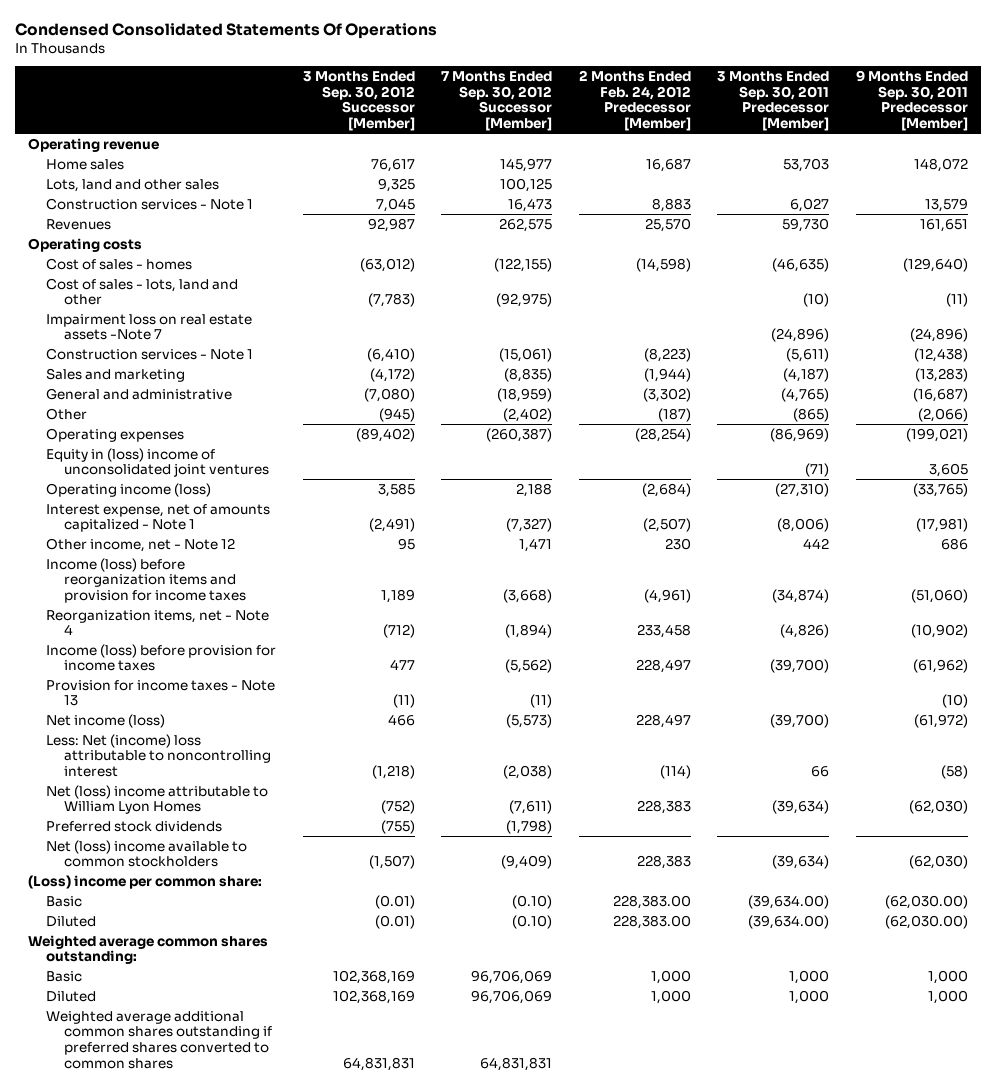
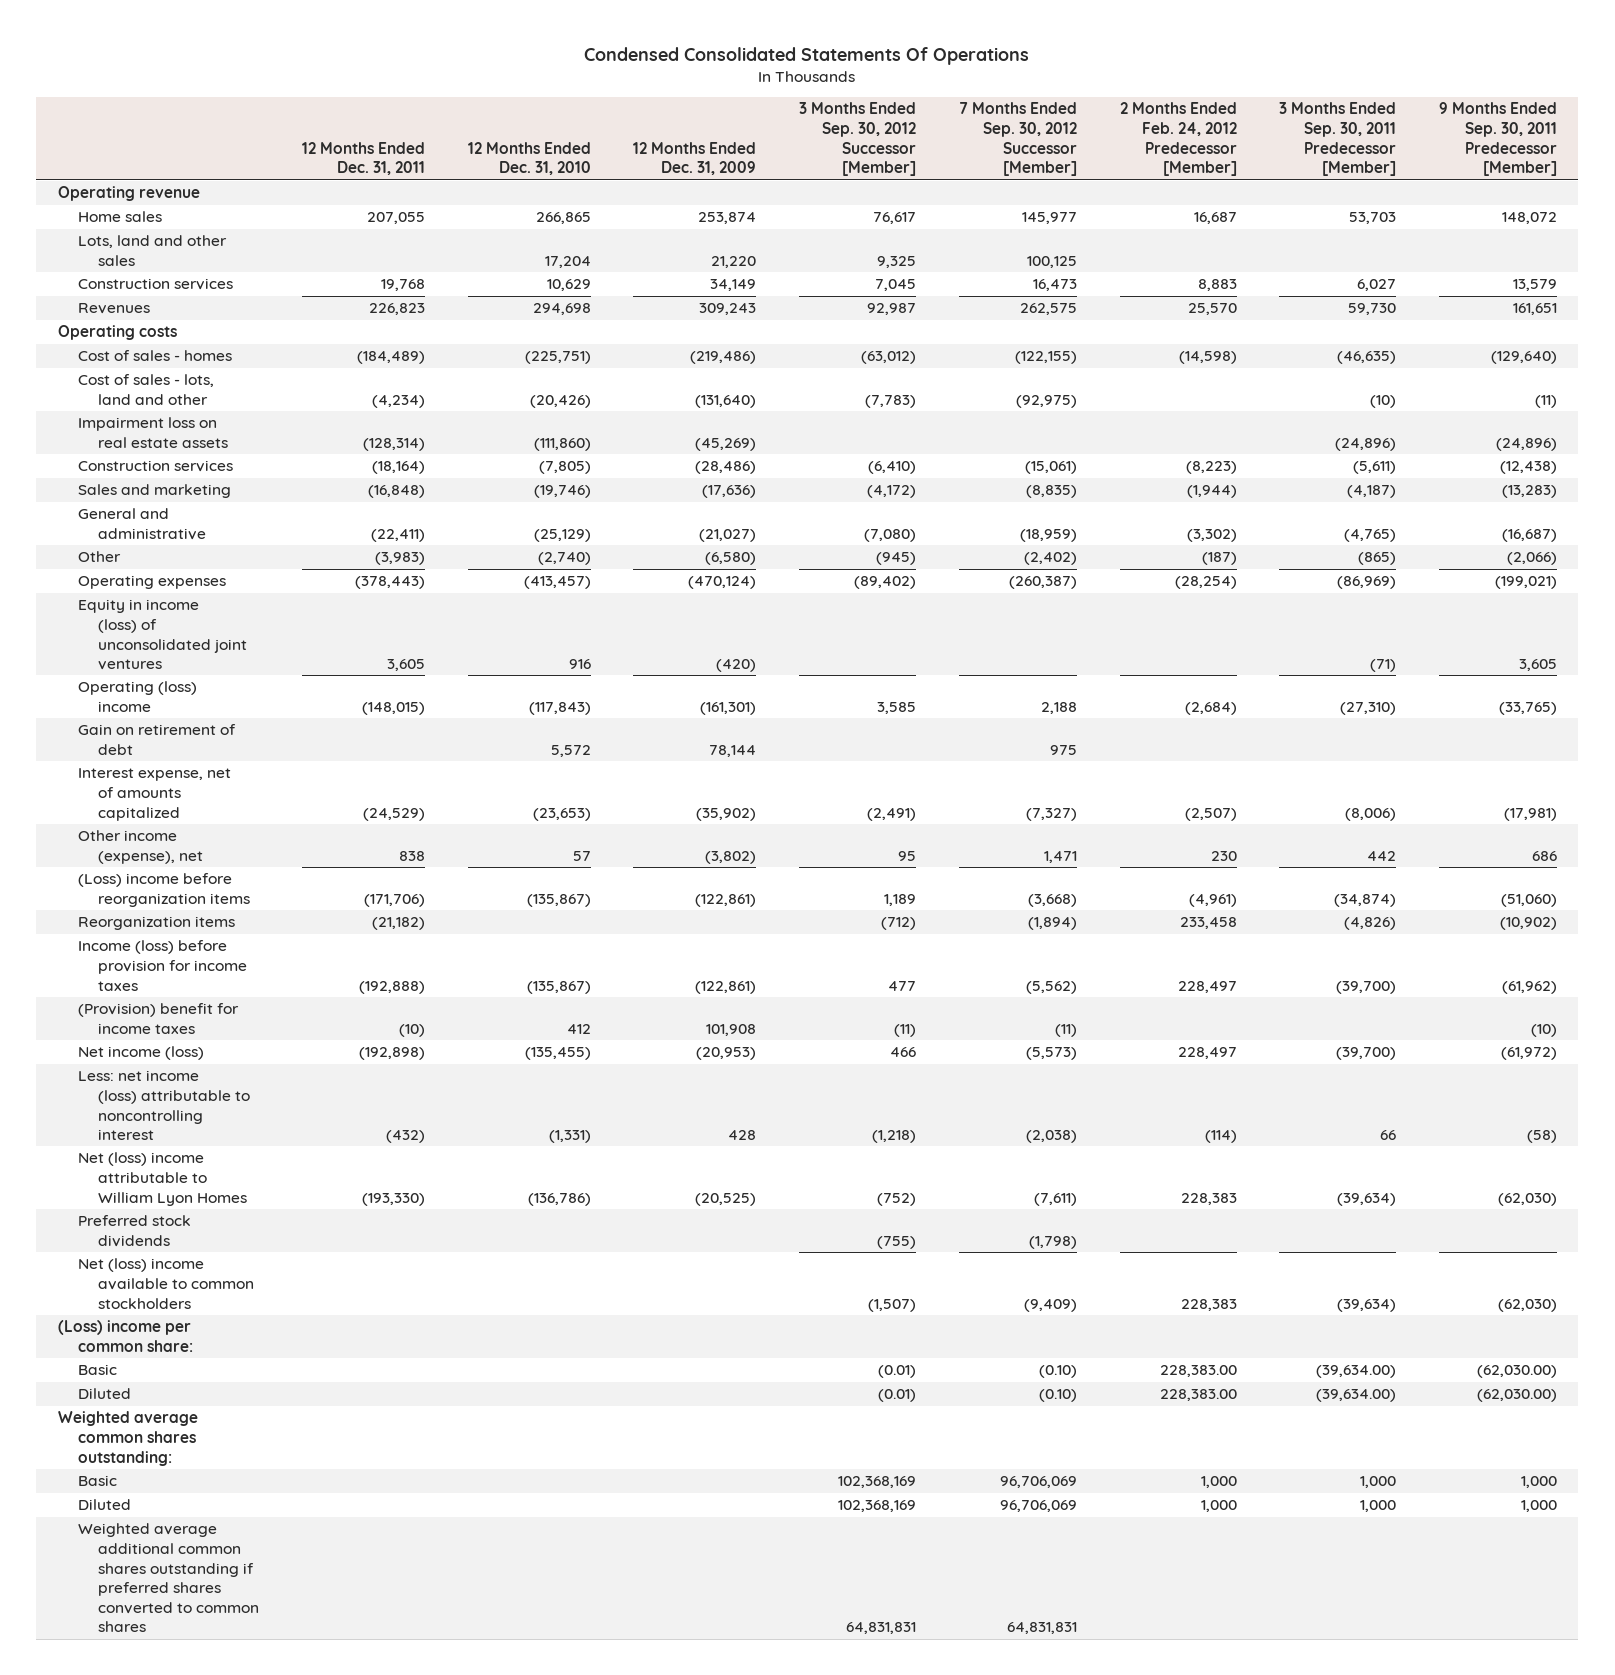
none -> [301,141,425,176] 12 Months Ended Dec. 31, 2011
none -> [467,141,591,176] 12 Months Ended Dec. 31, 2010
none -> [633,141,757,176] 12 Months Ended Dec. 31, 2009
[46,197,254,210] Construction services - Note 1 -> [78,278,234,291] Construction services
[46,313,253,341] Impairment loss on real estate assets -Note 7 -> [78,417,229,448] Impairment loss on real estate assets
[46,347,254,360] Construction services - Note 1 -> [78,460,234,473] Construction services
[46,447,270,478] Equity in (loss) income of unconsolidated joint ventures -> [78,599,248,671] Equity in income (loss) of unconsolidated joint ventures
[46,482,212,497] Operating income (loss) -> [78,681,198,712] Operating (loss) income
none -> [78,724,237,755] Gain on retirement of debt
[46,503,271,533] Interest expense, net of amounts capitalized - Note 1 -> [78,768,232,821] Interest expense, net of amounts capitalized
[46,537,236,552] Other income, net - Note 12 -> [78,830,204,864] Other income (expense), net
[46,557,247,603] Income (loss) before reorganization items and provision for income taxes -> [78,873,251,907] (Loss) income before reorganization items
[46,609,270,636] Reorganization items, net - Note 4 -> [78,916,236,931] Reorganization items
[46,679,276,707] Provision for income taxes - Note 13 -> [78,1003,240,1034] (Provision) benefit for income taxes
[46,733,272,777] Less: Net (income) loss attributable to noncontrolling interest -> [78,1070,251,1141] Less: net income (loss) attributable to noncontrolling interest

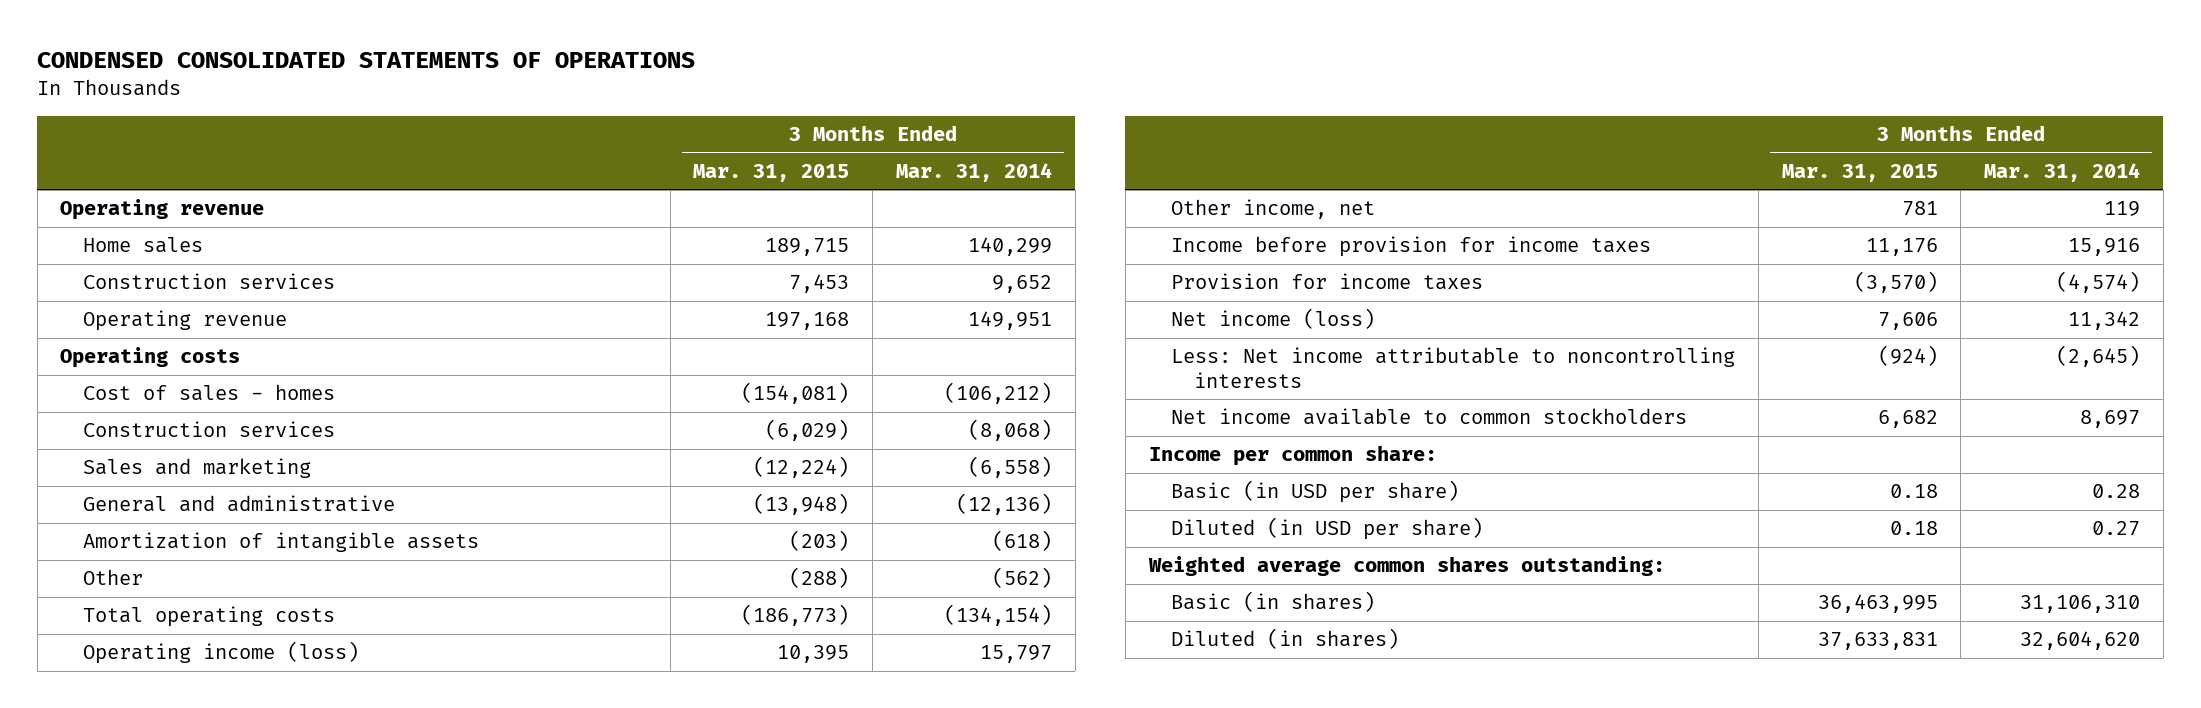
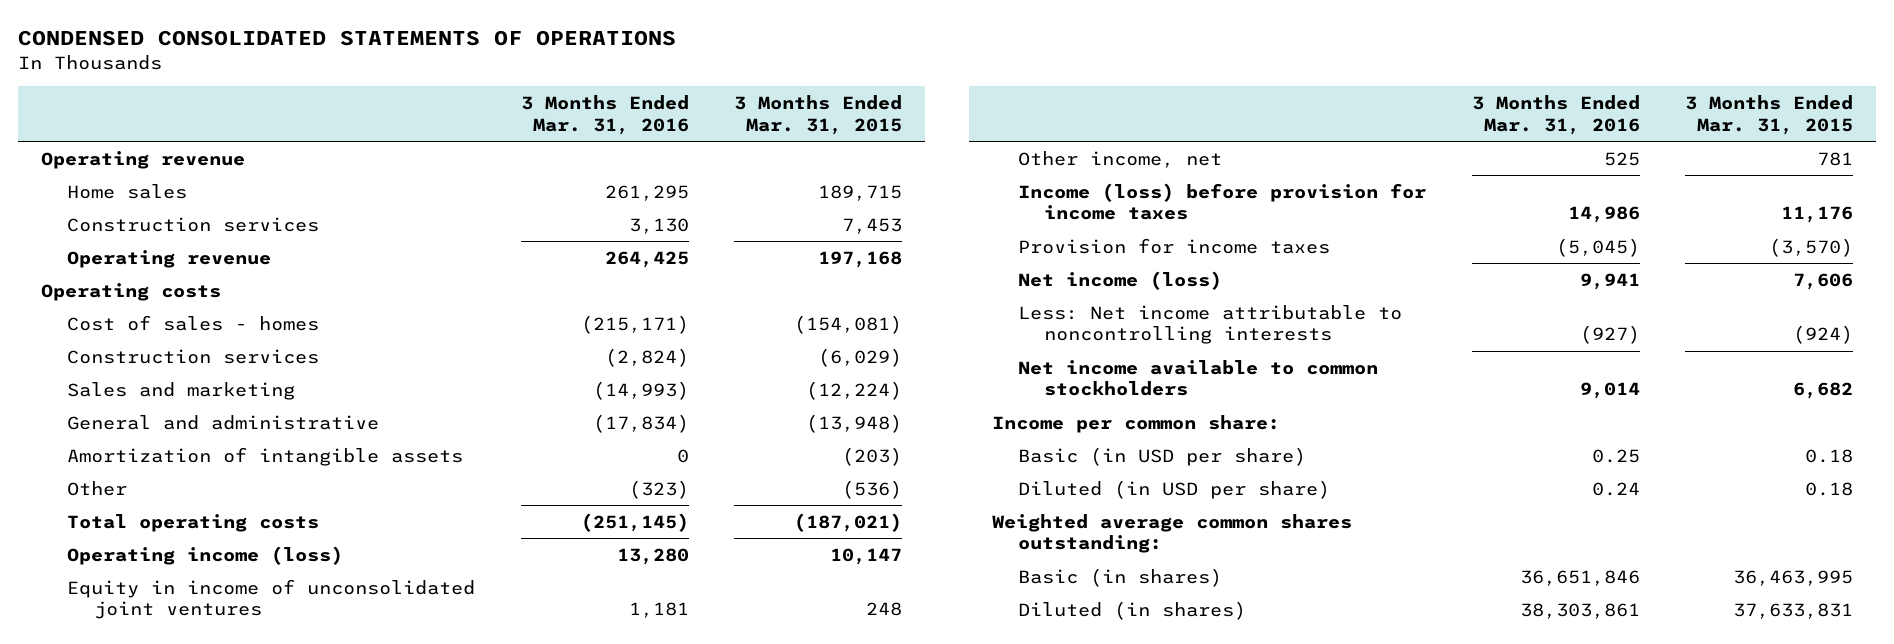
[895,162,1052,182] Mar. 31, 2014 -> none
none -> [520,95,689,135] 3 Months Ended Mar. 31, 2016
[789,567,850,589] (288) -> [842,479,903,499] (536)
[741,604,850,627] (186,773) -> [794,512,903,532] (187,021)
[777,645,850,664] 10,395 -> [830,547,903,565] 10,147
none -> [67,578,476,620] Equity in income of unconsolidated joint ventures
[1171,236,1652,258] Income before provision for income taxes -> [1018,182,1427,221] Income (loss) before provision for income taxes

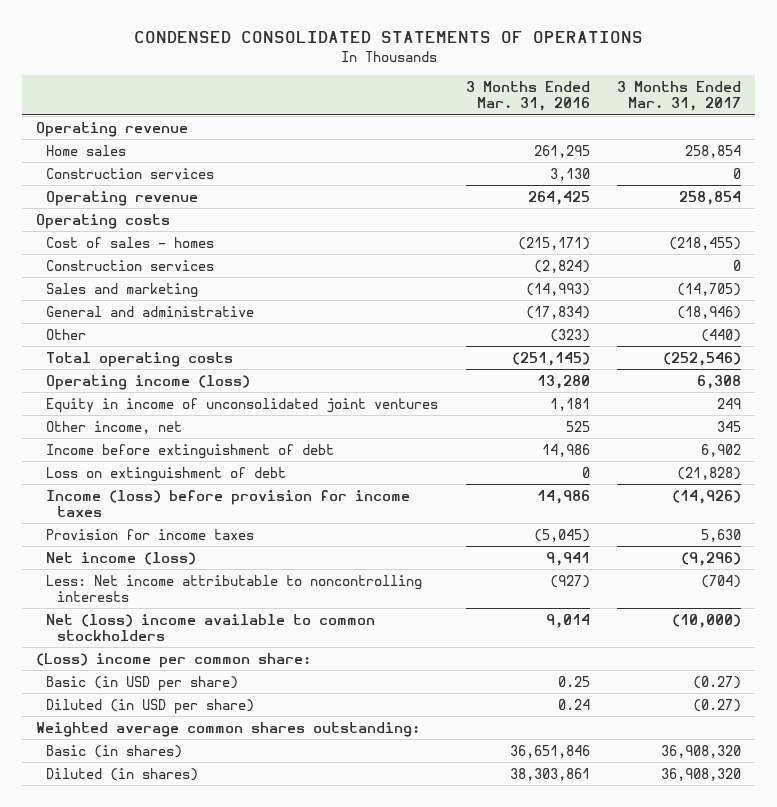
[734,95,903,135] 3 Months Ended Mar. 31, 2015 -> none
none -> [617,81,742,112] 3 Months Ended Mar. 31, 2017
[67,446,464,466] Amortization of intangible assets -> none
none -> [46,443,335,459] Income before extinguishment of debt
none -> [46,466,287,482] Loss on extinguishment of debt
[1018,359,1379,397] Net income available to common stockholders -> [46,613,376,641] Net (loss) income available to common stockholders
[991,414,1280,433] Income per common share: -> [35,652,311,668] (Loss) income per common share:

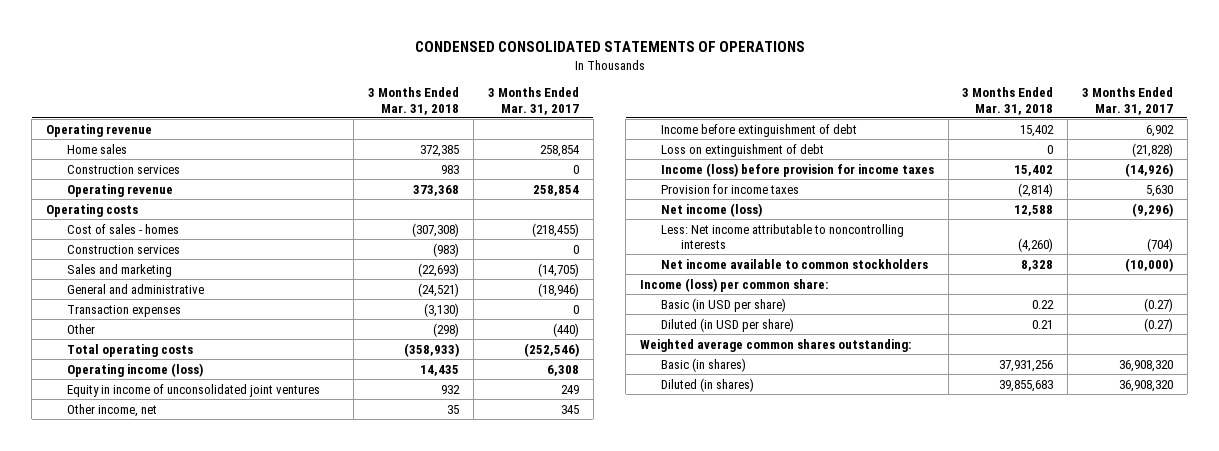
[465,81,590,112] 3 Months Ended Mar. 31, 2016 -> none
none -> [368,87,460,115] 3 Months Ended Mar. 31, 2018
none -> [66,304,181,317] Transaction expenses
[46,613,376,641] Net (loss) income available to common stockholders -> [660,258,928,269] Net income available to common stockholders
[35,652,311,668] (Loss) income per common share: -> [640,277,829,292] Income (loss) per common share:

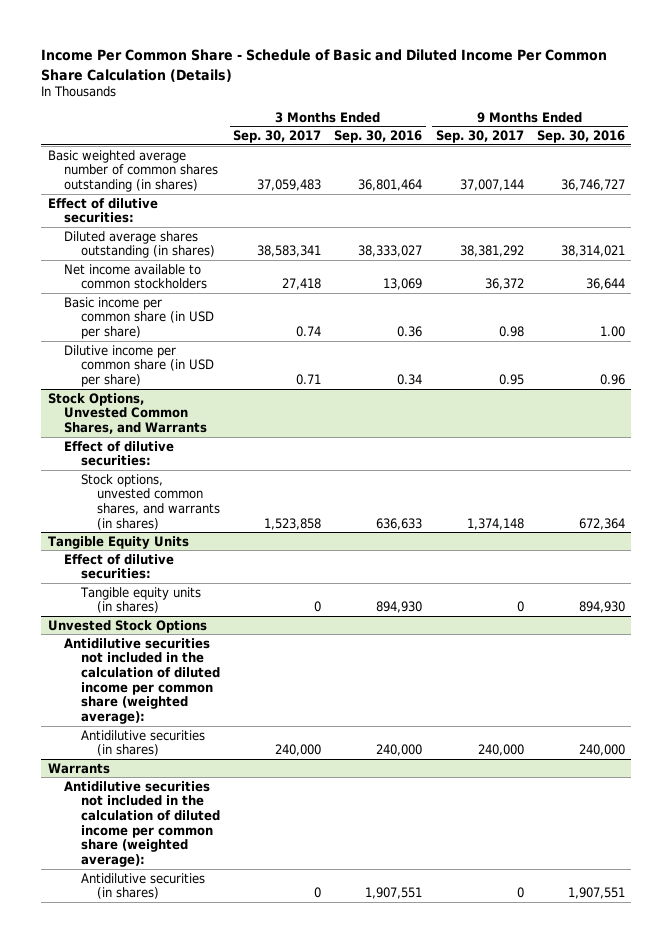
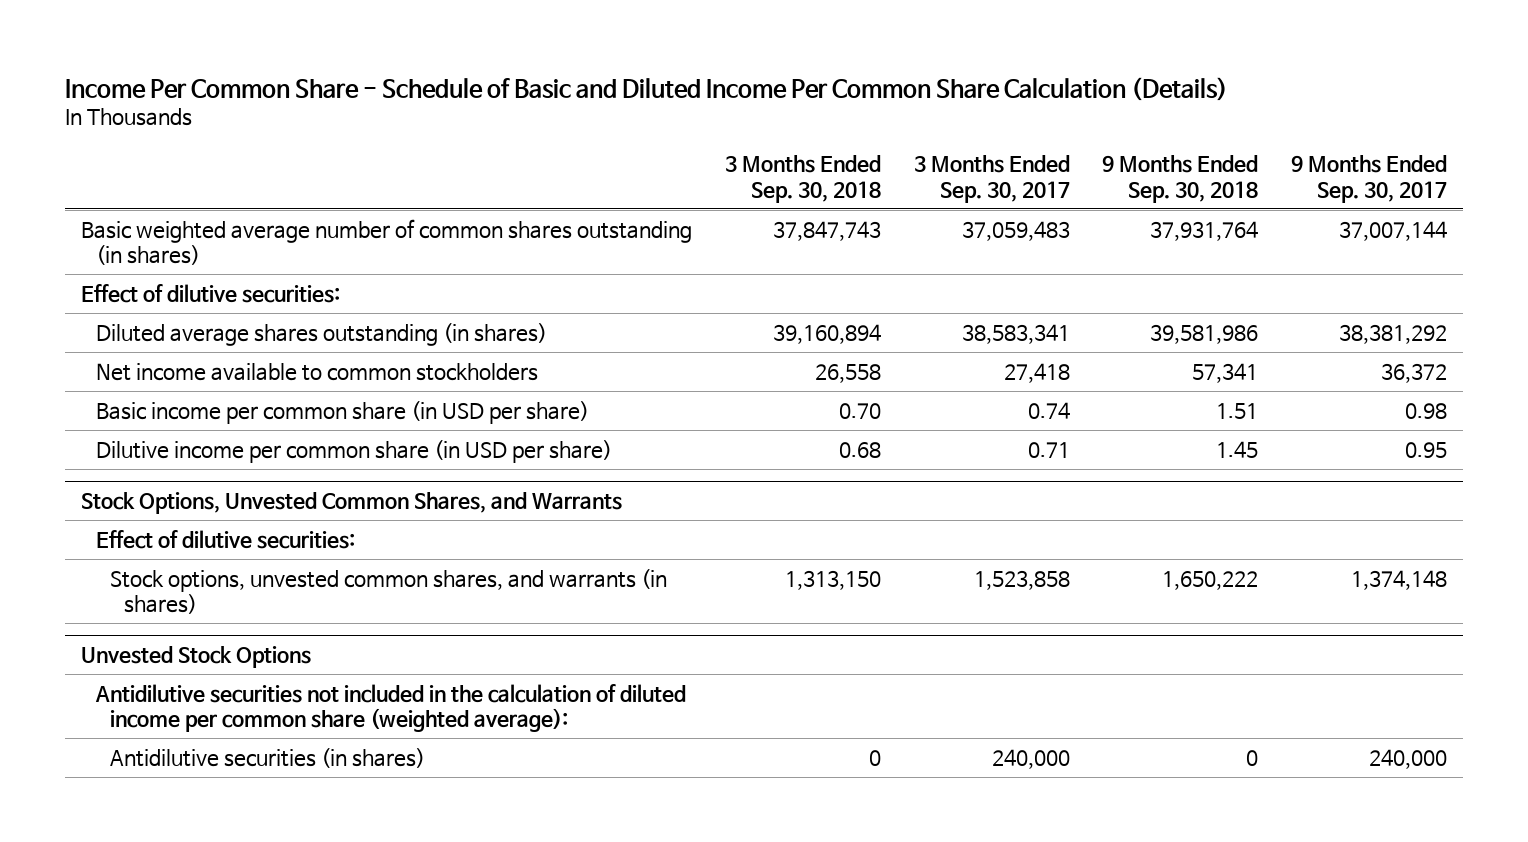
[334,130,423,144] Sep. 30, 2016 -> none
[536,130,625,144] Sep. 30, 2016 -> none
none -> [724,155,881,203] 3 Months Ended Sep. 30, 2018
none -> [1102,155,1259,203] 9 Months Ended Sep. 30, 2018
[47,535,189,549] Tangible Equity Units -> none
[64,553,175,580] Effect of dilutive securities: -> none
[79,586,201,614] Tangible equity units (in shares) -> none
[47,762,110,774] Warrants -> none
[64,780,220,868] Antidilutive securities not included in the calculation of diluted income per common share (weighted average): -> none
[80,872,205,900] Antidilutive securities (in shares) -> none

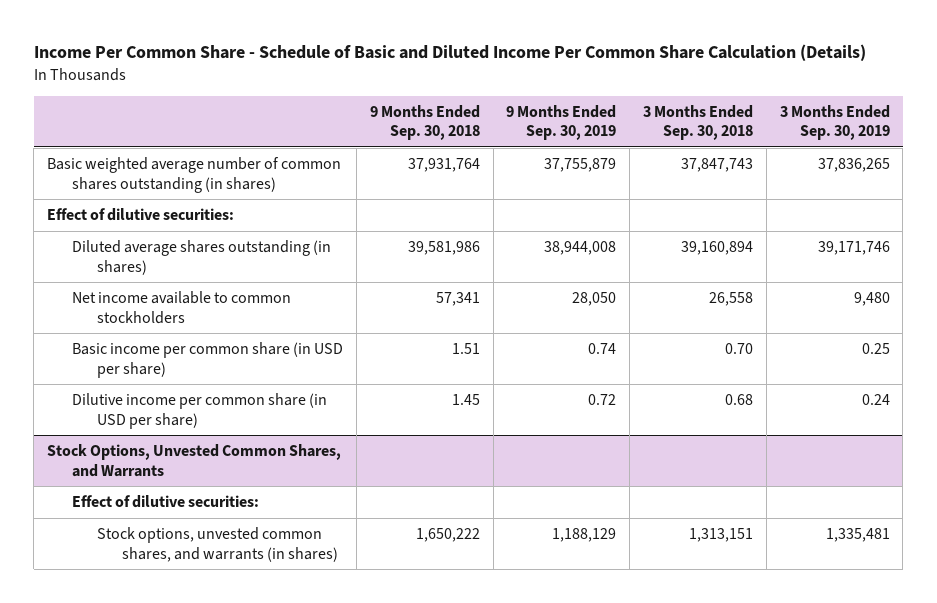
[913,155,1070,203] 3 Months Ended Sep. 30, 2017 -> none
[1290,155,1447,203] 9 Months Ended Sep. 30, 2017 -> none
none -> [506,104,617,141] 9 Months Ended Sep. 30, 2019
none -> [779,104,890,141] 3 Months Ended Sep. 30, 2019
[81,646,312,669] Unvested Stock Options -> none
[94,683,686,732] Antidilutive securities not included in the calculation of diluted income per common share (weighted average): -> none
[109,747,425,768] Antidilutive securities (in shares) -> none
[784,569,881,590] 1,313,150 -> [689,528,754,543] 1,313,151

